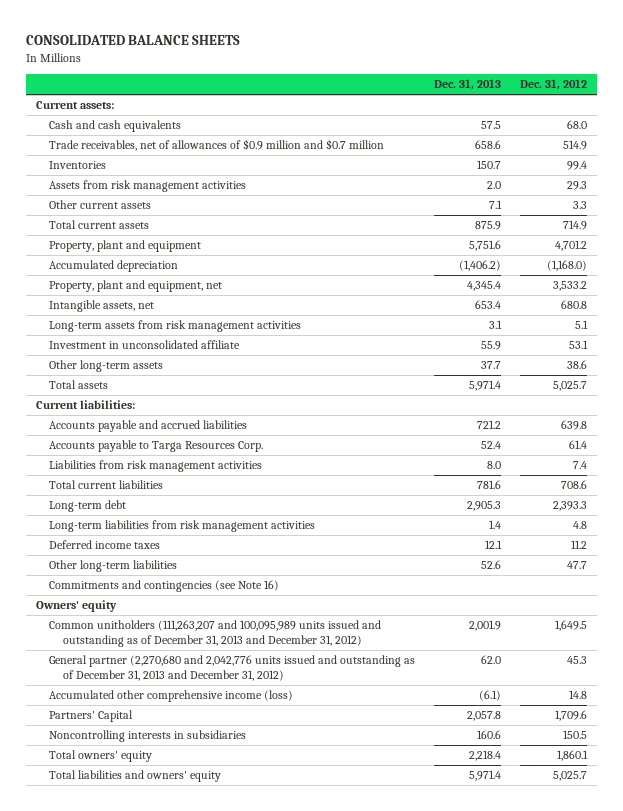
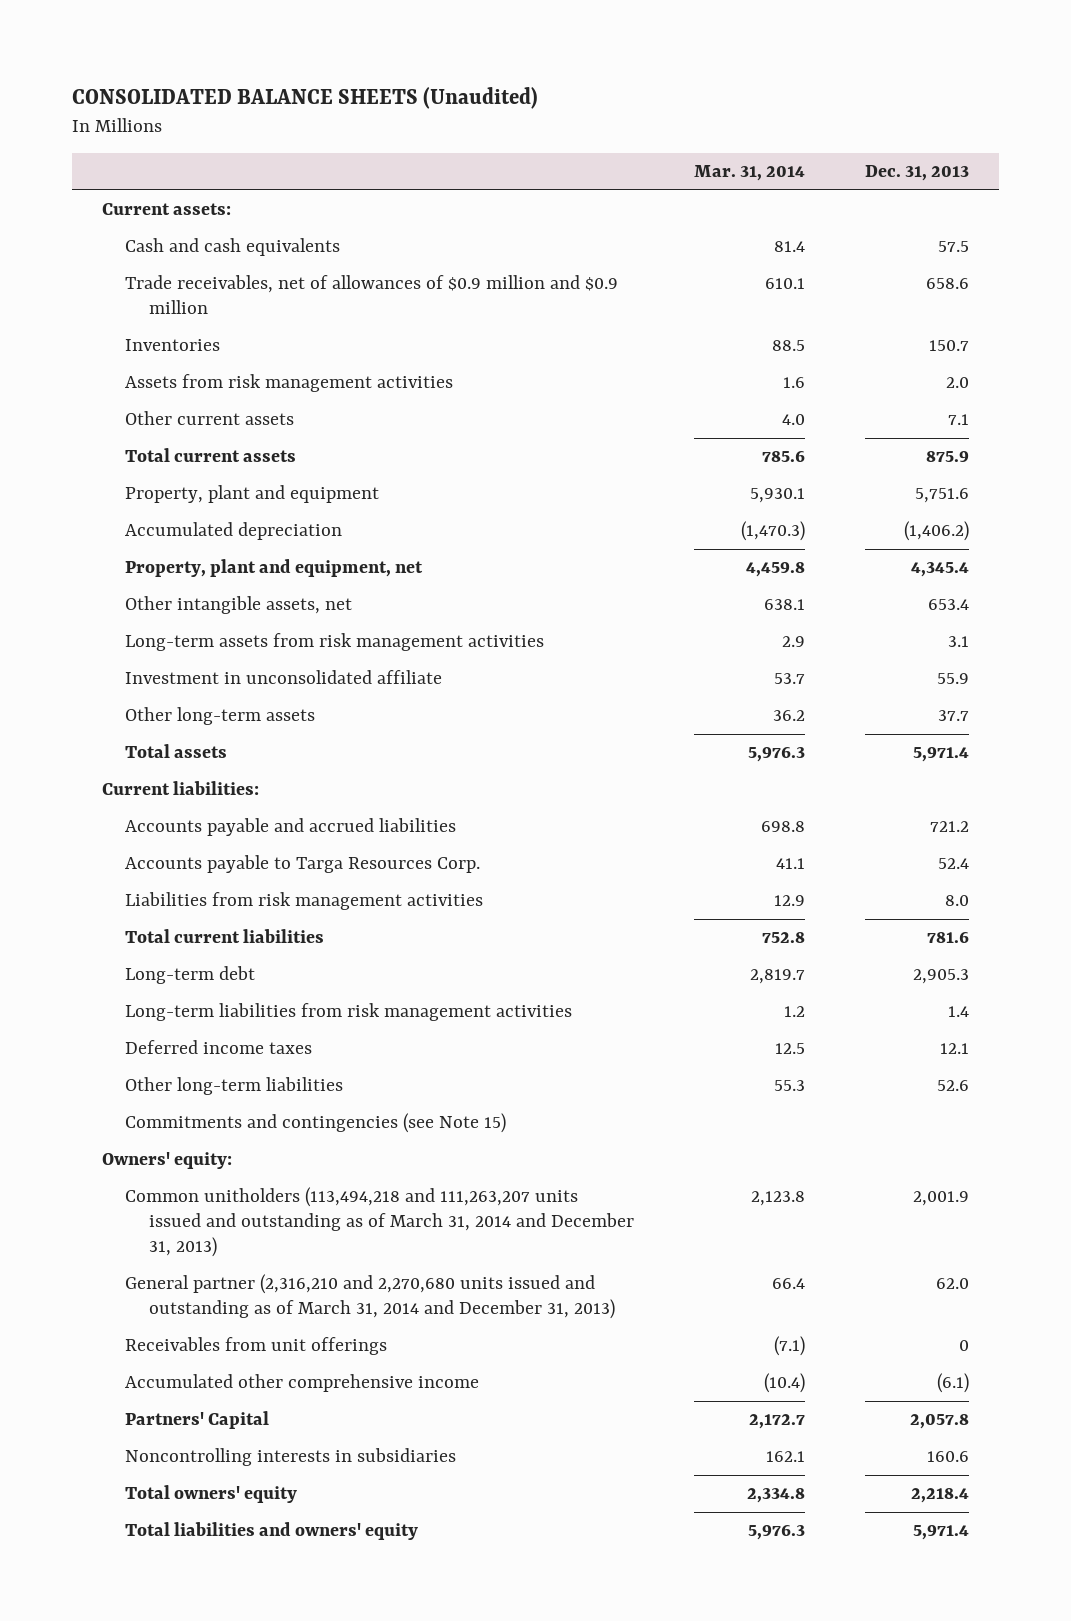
[26,35,241,46] CONSOLIDATED BALANCE SHEETS -> [71,86,538,109] CONSOLIDATED BALANCE SHEETS (Unaudited)
[520,79,588,91] Dec. 31, 2012 -> none
none -> [694,165,806,182] Mar. 31, 2014
[49,139,385,152] Trade receivables, net of allowances of $0.9 million and $0.7 million -> [125,275,619,315] Trade receivables, net of allowances of $0.9 million and $0.9 million
[49,300,155,313] Intangible assets, net -> [125,596,353,615] Other intangible assets, net
[49,580,280,593] Commitments and contingencies (see Note 16) -> [125,1113,507,1134] Commitments and contingencies (see Note 15)
[35,600,117,613] Owners' equity -> [101,1152,232,1170] Owners' equity:
[49,620,382,647] Common unitholders (111,263,207 and 100,095,989 units issued and outstanding as of December 31, 2013 and December 31, 2012) -> [125,1187,635,1258] Common unitholders (113,494,218 and 111,263,207 units issued and outstanding as of March 31, 2014 and December 31, 2013)
[49,655,416,681] General partner (2,270,680 and 2,042,776 units issued and outstanding as of December 31, 2013 and December 31, 2012) -> [125,1274,616,1320] General partner (2,316,210 and 2,270,680 units issued and outstanding as of March 31, 2014 and December 31, 2013)
none -> [125,1337,388,1356] Receivables from unit offerings
[49,690,294,703] Accumulated other comprehensive income (loss) -> [125,1374,480,1393] Accumulated other comprehensive income

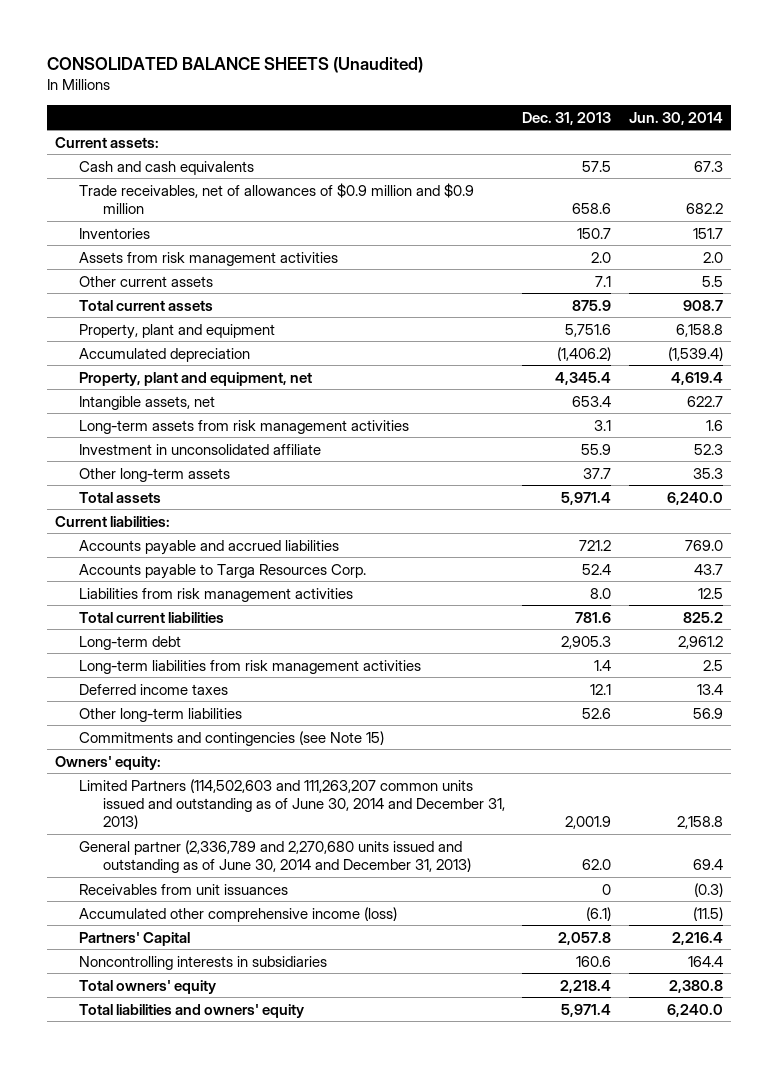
[694,165,806,182] Mar. 31, 2014 -> none
none -> [628,111,723,125] Jun. 30, 2014
[125,596,353,615] Other intangible assets, net -> [79,395,216,410] Intangible assets, net
[125,1187,635,1258] Common unitholders (113,494,218 and 111,263,207 units issued and outstanding as of March 31, 2014 and December 31, 2013) -> [79,778,506,830] Limited Partners (114,502,603 and 111,263,207 common units issued and outstanding as of June 30, 2014 and December 31, 2013)
[125,1274,616,1320] General partner (2,316,210 and 2,270,680 units issued and outstanding as of March 31, 2014 and December 31, 2013) -> [79,839,472,873] General partner (2,336,789 and 2,270,680 units issued and outstanding as of June 30, 2014 and December 31, 2013)
[125,1337,388,1356] Receivables from unit offerings -> [79,883,289,895] Receivables from unit issuances
[125,1374,480,1393] Accumulated other comprehensive income -> [79,906,398,922] Accumulated other comprehensive income (loss)

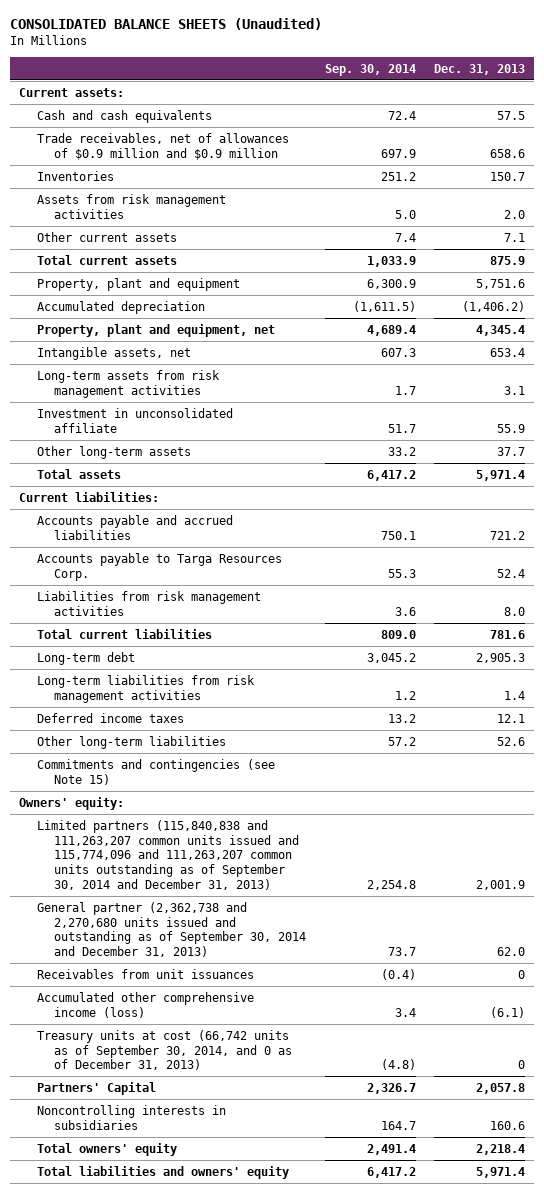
[628,111,723,125] Jun. 30, 2014 -> none
none -> [324,63,416,76] Sep. 30, 2014
[79,778,506,830] Limited Partners (114,502,603 and 111,263,207 common units issued and outstanding as of June 30, 2014 and December 31, 2013) -> [36,819,300,890] Limited partners (115,840,838 and 111,263,207 common units issued and 115,774,096 and 111,263,207 common units outstanding as of September 30, 2014 and December 31, 2013)
[79,839,472,873] General partner (2,336,789 and 2,270,680 units issued and outstanding as of June 30, 2014 and December 31, 2013) -> [36,901,307,957] General partner (2,362,738 and 2,270,680 units issued and outstanding as of September 30, 2014 and December 31, 2013)
none -> [36,1029,293,1071] Treasury units at cost (66,742 units as of September 30, 2014, and 0 as of December 31, 2013)

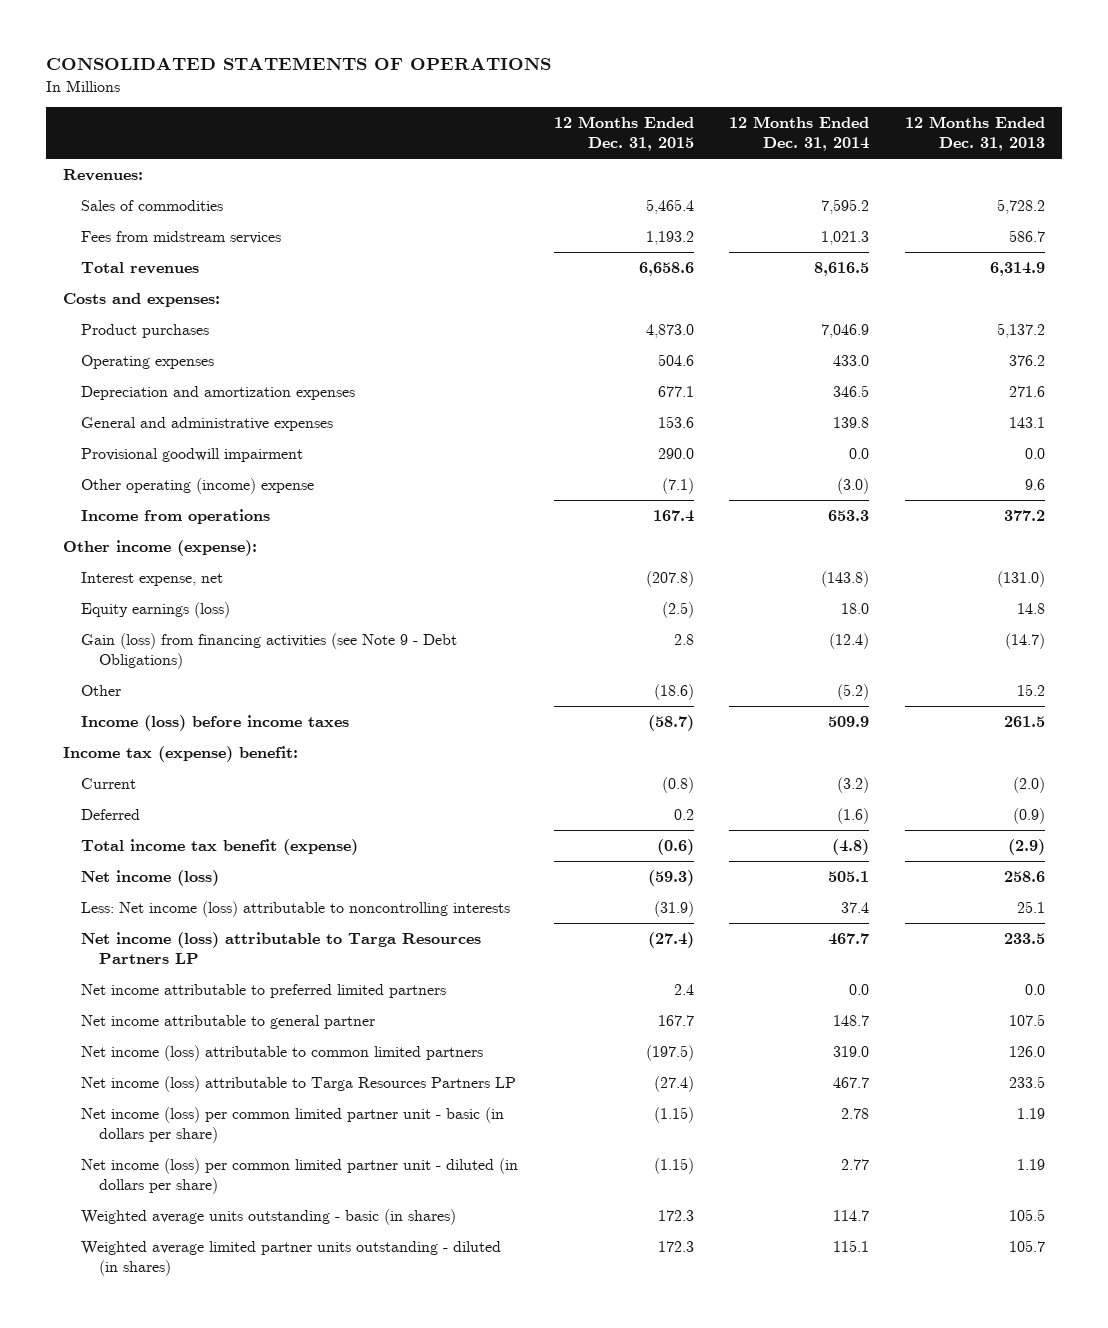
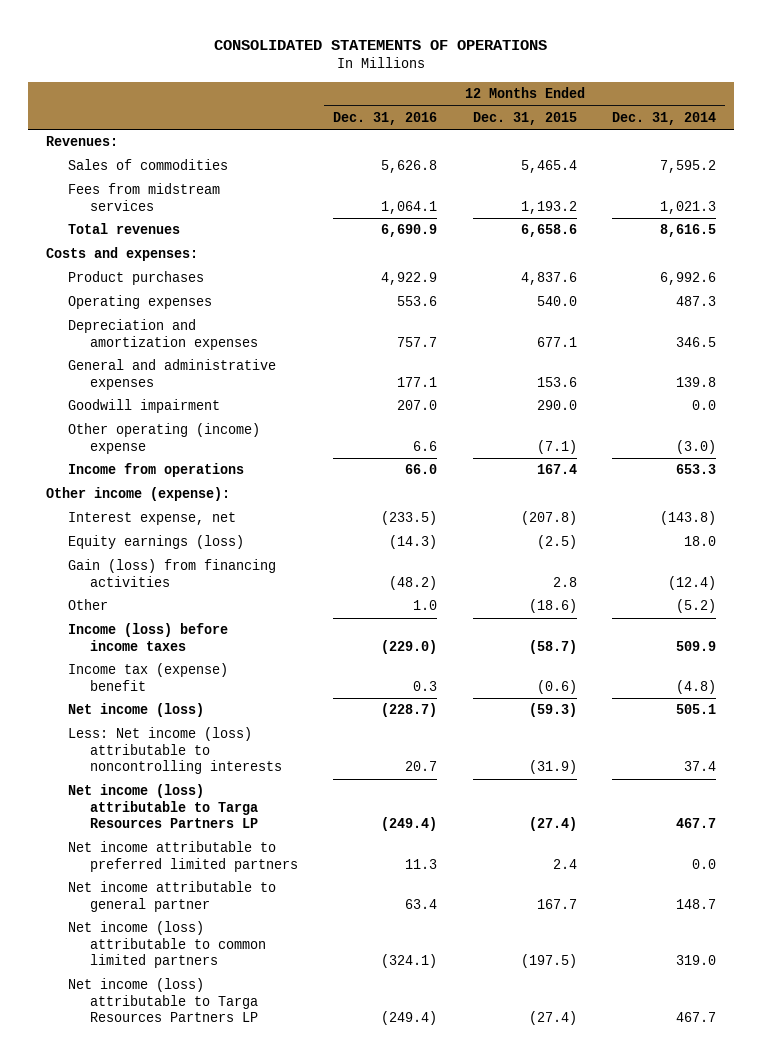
[904,116,1045,152] 12 Months Ended Dec. 31, 2013 -> none
none -> [333,112,438,126] Dec. 31, 2016
[645,323,694,338] 4,873.0 -> [520,272,577,286] 4,837.6
[821,323,870,338] 7,046.9 -> [659,272,716,286] 6,992.6
[657,353,694,366] 504.6 -> [536,296,577,307] 540.0
[833,354,870,366] 433.0 -> [675,296,716,307] 487.3
[81,447,304,462] Provisional goodwill impairment -> [67,399,220,414] Goodwill impairment
[81,632,458,669] Gain (loss) from financing activities (see Note 9 - Debt Obligations) -> [67,559,276,587] Gain (loss) from financing activities
[63,745,299,762] Income tax (expense) benefit: -> none
[81,777,137,789] Current -> none
[81,808,141,820] Deferred -> none
[81,838,359,855] Total income tax benefit (expense) -> [67,663,228,691] Income tax (expense) benefit
[81,1106,505,1143] Net income (loss) per common limited partner unit - basic (in dollars per share) -> none
[81,1157,519,1194] Net income (loss) per common limited partner unit - diluted (in dollars per share) -> none
[81,1208,457,1225] Weighted average units outstanding - basic (in shares) -> none
[81,1240,502,1276] Weighted average limited partner units outstanding - diluted (in shares) -> none

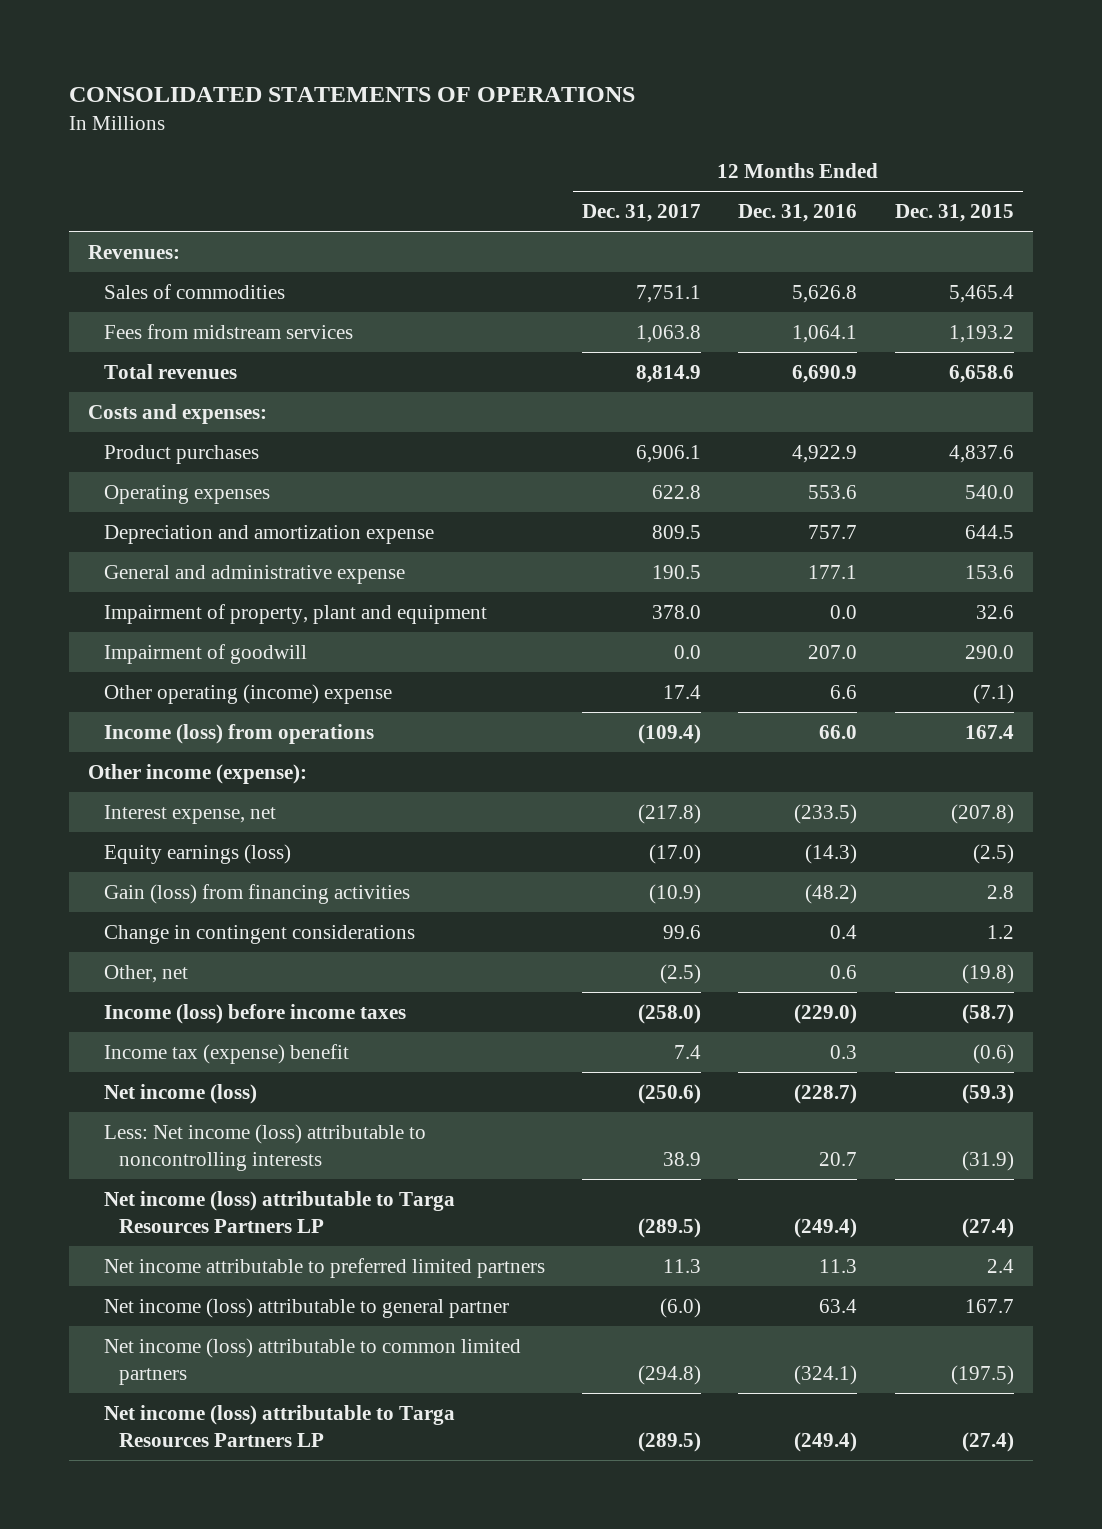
[611,112,716,126] Dec. 31, 2014 -> none
none -> [582,203,702,222] Dec. 31, 2017
[67,319,258,350] Depreciation and amortization expenses -> [103,524,434,544] Depreciation and amortization expense
[536,336,577,347] 677.1 -> [964,524,1014,539] 644.5
[67,359,276,390] General and administrative expenses -> [103,564,405,584] General and administrative expense
none -> [103,603,487,624] Impairment of property, plant and equipment
[67,399,220,414] Goodwill impairment -> [103,643,307,664] Impairment of goodwill
[67,463,244,478] Income from operations -> [103,723,374,744] Income (loss) from operations
none -> [103,924,415,944] Change in contingent considerations
[67,599,108,611] Other -> [103,964,188,983] Other, net
[413,600,438,611] 1.0 -> [830,964,858,979] 0.6
[528,599,577,614] (18.6) -> [961,963,1014,984] (19.8)
[67,881,276,912] Net income attributable to general partner -> [103,1297,509,1318] Net income (loss) attributable to general partner

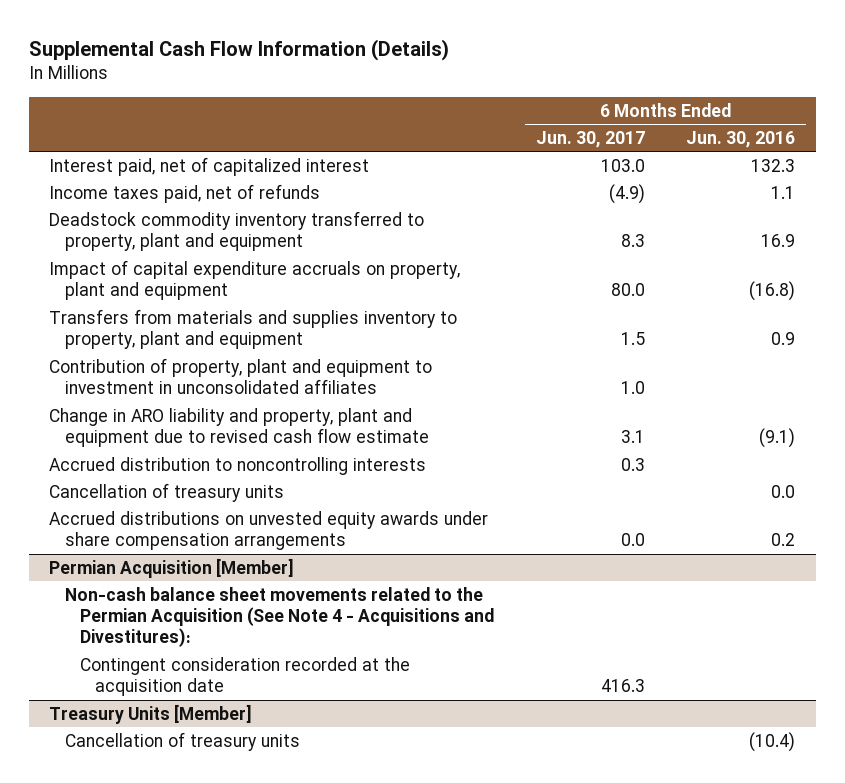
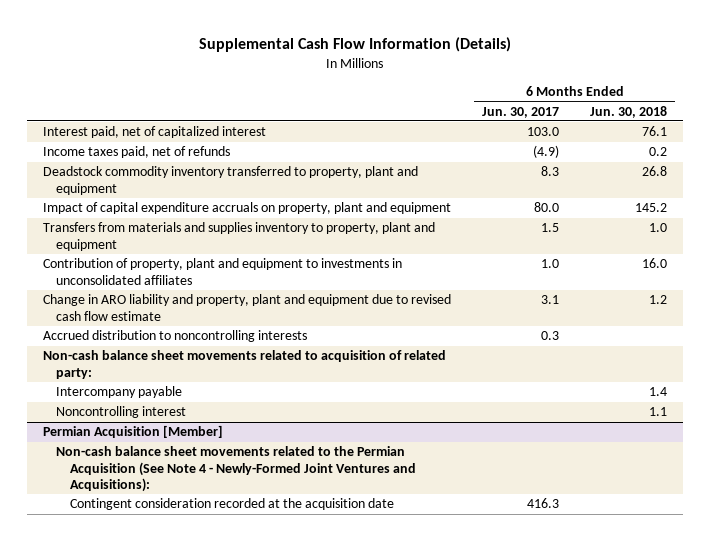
[686,131,796,149] Jun. 30, 2016 -> none
none -> [590,105,668,118] Jun. 30, 2018
[49,357,433,395] Contribution of property, plant and equipment to investment in unconsolidated affiliates -> [42,258,402,285] Contribution of property, plant and equipment to investments in unconsolidated affiliates
[49,482,285,502] Cancellation of treasury units -> none
[49,510,489,551] Accrued distributions on unvested equity awards under share compensation arrangements -> none
none -> [42,350,446,379] Non-cash balance sheet movements related to acquisition of related party:
none -> [56,386,183,399] Intercompany payable
none -> [56,406,187,419] Noncontrolling interest
[64,586,495,648] Non-cash balance sheet movements related to the Permian Acquisition (See Note 4 - Acquisitions and Divestitures): -> [56,446,416,492] Non-cash balance sheet movements related to the Permian Acquisition (See Note 4 - Newly-Formed Joint Ventures and Acquisitions):
[49,703,253,724] Treasury Units [Member] -> none
[64,731,300,751] Cancellation of treasury units -> none

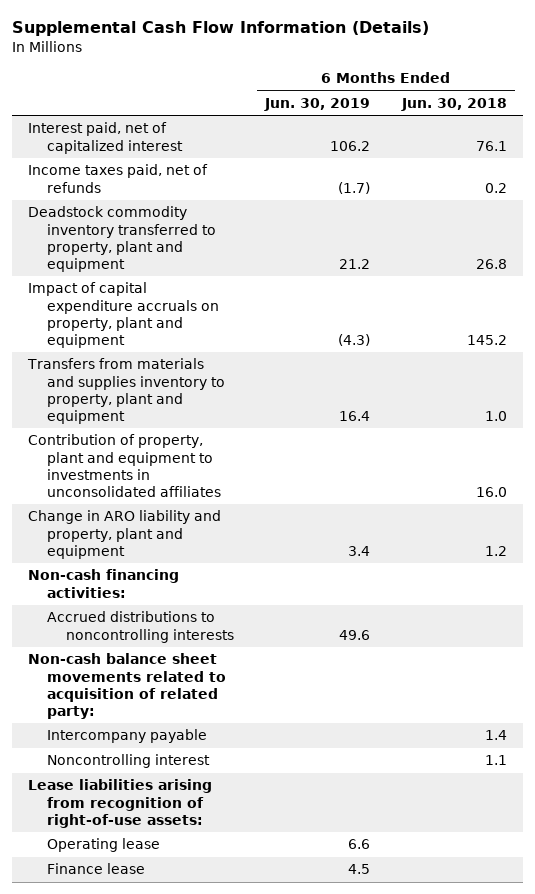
[482,106,560,118] Jun. 30, 2017 -> none
none -> [264,98,371,112] Jun. 30, 2019
[42,294,451,321] Change in ARO liability and property, plant and equipment due to revised cash flow estimate -> [27,510,221,559] Change in ARO liability and property, plant and equipment
none -> [27,569,179,598] Non-cash financing activities:
[42,330,307,343] Accrued distribution to noncontrolling interests -> [46,611,234,643] Accrued distributions to noncontrolling interests
[42,425,223,439] Permian Acquisition [Member] -> none
[56,446,416,492] Non-cash balance sheet movements related to the Permian Acquisition (See Note 4 - Newly-Formed Joint Ventures and Acquisitions): -> none
[69,498,394,511] Contingent consideration recorded at the acquisition date -> none
none -> [27,779,212,828] Lease liabilities arising from recognition of right-of-use assets:
none -> [46,838,160,853] Operating lease
none -> [46,863,145,875] Finance lease

